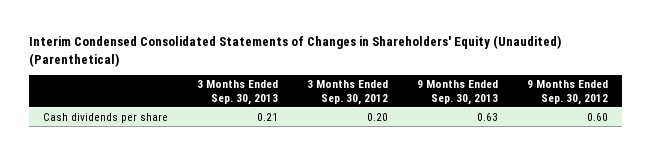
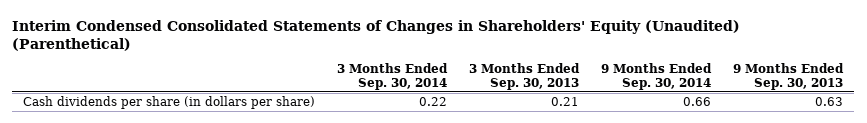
[307,79,389,105] 3 Months Ended Sep. 30, 2012 -> none
[526,79,608,105] 9 Months Ended Sep. 30, 2012 -> none
none -> [337,63,449,91] 3 Months Ended Sep. 30, 2014
none -> [601,63,713,91] 9 Months Ended Sep. 30, 2014
[43,112,169,123] Cash dividends per share -> [23,96,316,110] Cash dividends per share (in dollars per share)

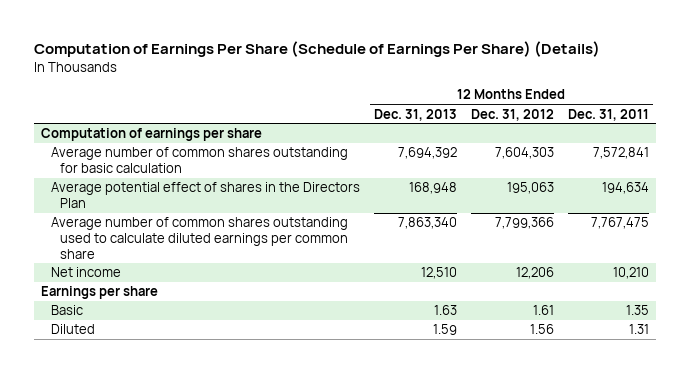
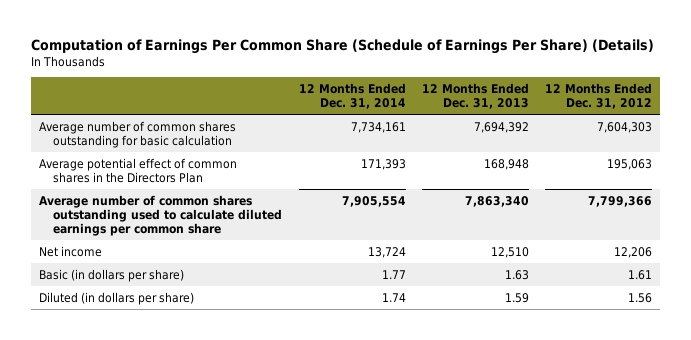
[34,41,601,58] Computation of Earnings Per Share (Schedule of Earnings Per Share) (Details) -> [31,38,655,54] Computation of Earnings Per Common Share (Schedule of Earnings Per Share) (Details)
[568,108,650,121] Dec. 31, 2011 -> none
none -> [298,83,406,110] 12 Months Ended Dec. 31, 2014
[41,128,263,142] Computation of earnings per share -> none
[50,182,360,208] Average potential effect of shares in the Directors Plan -> [39,157,238,183] Average potential effect of common shares in the Directors Plan
[41,286,159,300] Earnings per share -> none
[50,305,83,316] Basic -> [39,268,185,282] Basic (in dollars per share)
[50,324,95,335] Diluted -> [39,291,195,305] Diluted (in dollars per share)

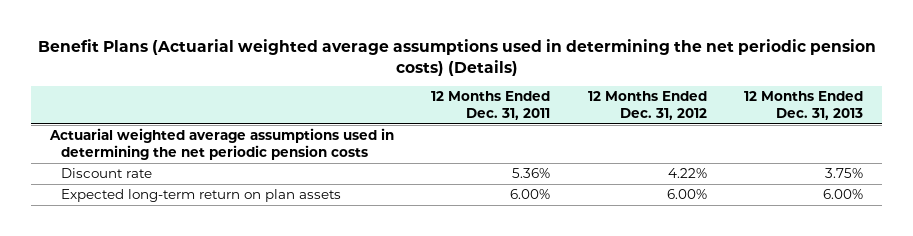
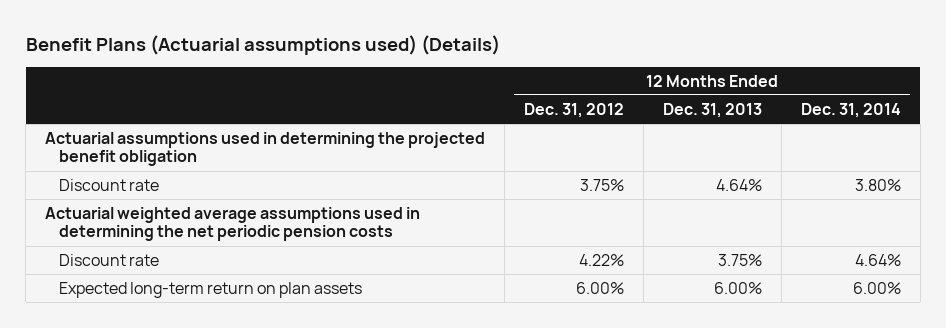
[37,38,876,76] Benefit Plans (Actuarial weighted average assumptions used in determining the net periodic pension costs) (Details) -> [25,34,500,55] Benefit Plans (Actuarial assumptions used) (Details)
[431,90,551,120] 12 Months Ended Dec. 31, 2011 -> none
none -> [800,102,901,118] Dec. 31, 2014
none -> [45,131,486,167] Actuarial assumptions used in determining the projected benefit obligation
none -> [58,178,159,191] Discount rate

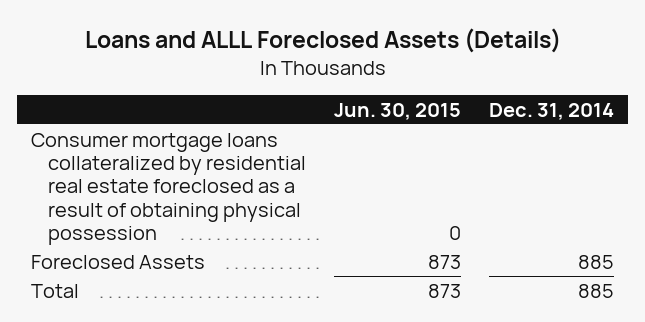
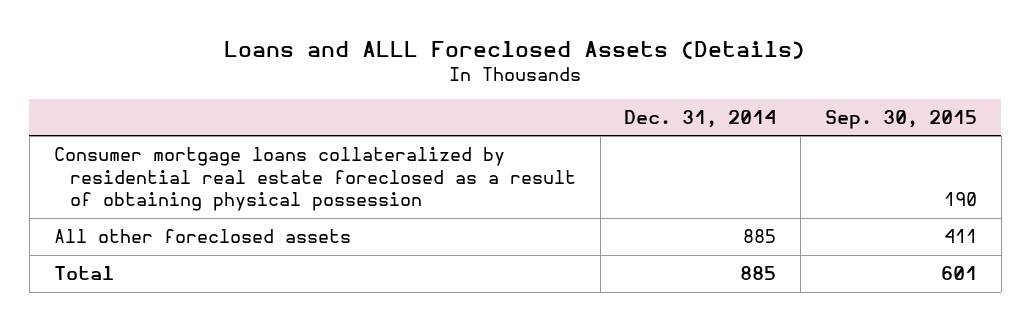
[334,102,462,120] Jun. 30, 2015 -> none
none -> [824,109,977,129] Sep. 30, 2015
[30,254,205,269] Foreclosed Assets -> [53,229,351,244] All other foreclosed assets

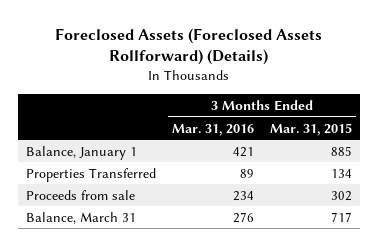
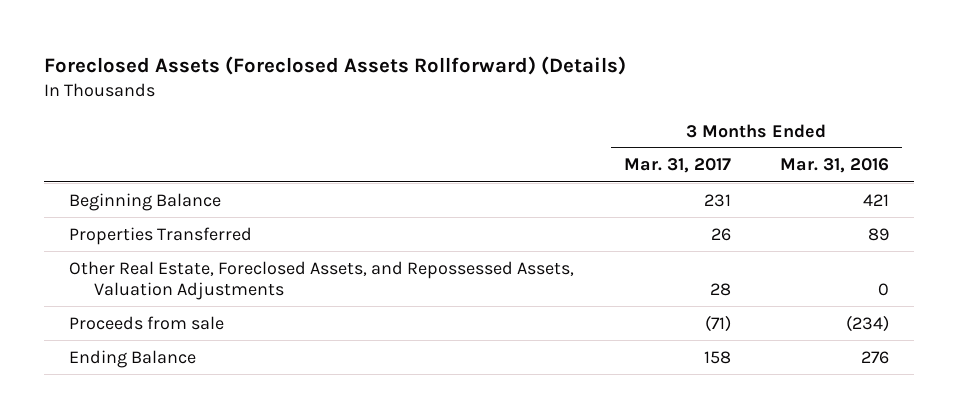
[270,122,353,136] Mar. 31, 2015 -> none
none -> [623,158,731,174] Mar. 31, 2017
[25,145,137,160] Balance, January 1 -> [68,192,221,211] Beginning Balance
none -> [68,260,574,300] Other Real Estate, Foreclosed Assets, and Repossessed Assets, Valuation Adjustments
[233,190,255,201] 234 -> [846,314,890,332] (234)
[25,211,136,224] Balance, March 31 -> [68,349,196,368] Ending Balance

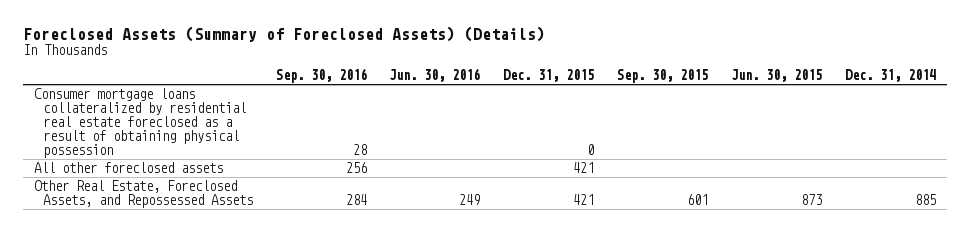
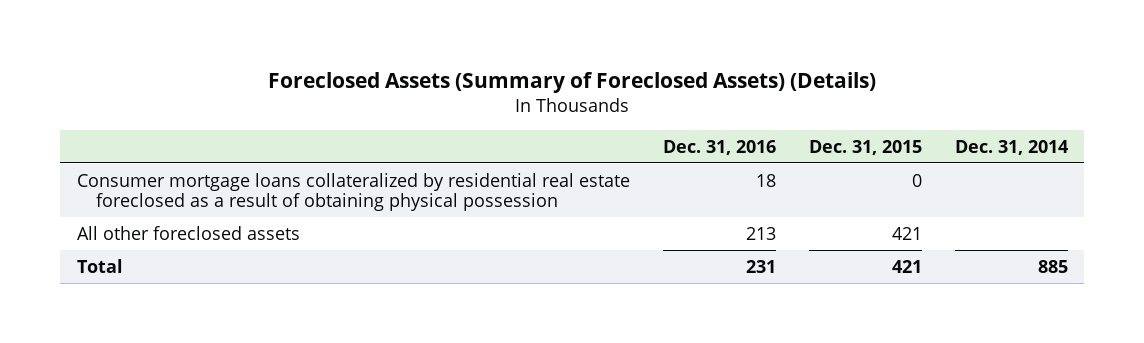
[275,68,367,84] Sep. 30, 2016 -> none
[389,68,481,83] Jun. 30, 2016 -> none
[617,69,709,84] Sep. 30, 2015 -> none
[730,69,822,83] Jun. 30, 2015 -> none
none -> [662,139,776,155] Dec. 31, 2016
[34,180,253,209] Other Real Estate, Foreclosed Assets, and Repossessed Assets -> [76,258,123,273] Total

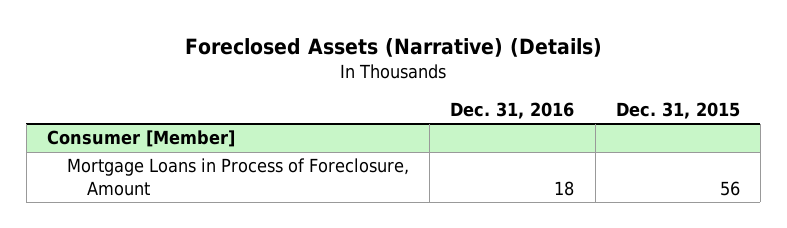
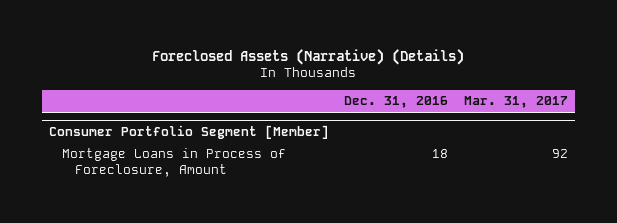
[615,102,740,120] Dec. 31, 2015 -> none
none -> [463,96,568,109] Mar. 31, 2017
[47,130,236,148] Consumer [Member] -> [49,125,330,140] Consumer Portfolio Segment [Member]

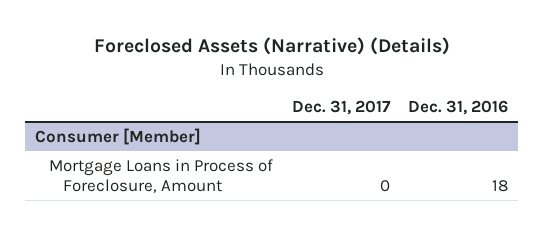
[463,96,568,109] Mar. 31, 2017 -> none
none -> [291,99,391,115] Dec. 31, 2017
[49,125,330,140] Consumer Portfolio Segment [Member] -> [34,127,201,145] Consumer [Member]

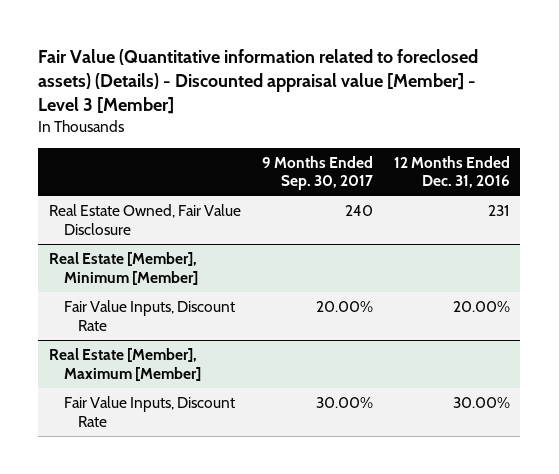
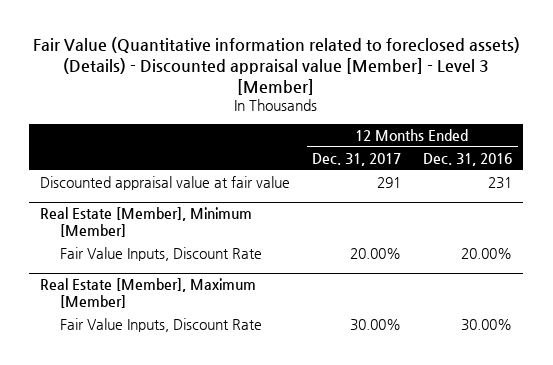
[261,155,373,191] 9 Months Ended Sep. 30, 2017 -> none
none -> [312,152,402,166] Dec. 31, 2017
[48,204,241,235] Real Estate Owned, Fair Value Disclosure -> [40,176,291,191] Discounted appraisal value at fair value

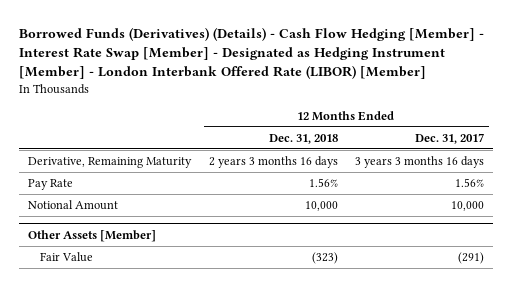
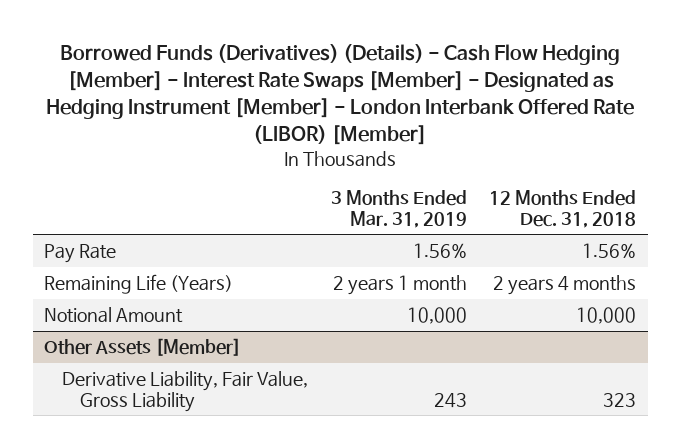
[18,27,484,80] Borrowed Funds (Derivatives) (Details) - Cash Flow Hedging [Member] - Interest Rate Swap [Member] - Designated as Hedging Instrument [Member] - London Interbank Offered Rate (LIBOR) [Member] -> [46,43,635,146] Borrowed Funds (Derivatives) (Details) - Cash Flow Hedging [Member] - Interest Rate Swaps [Member] - Designated as Hedging Instrument [Member] - London Interbank Offered Rate (LIBOR) [Member]
[415,132,485,144] Dec. 31, 2017 -> none
none -> [330,190,467,228] 3 Months Ended Mar. 31, 2019
[27,156,192,168] Derivative, Remaining Maturity -> none
none -> [44,274,234,295] Remaining Life (Years)
[39,251,93,262] Fair Value -> [62,371,309,412] Derivative Liability, Fair Value, Gross Liability
[311,251,338,264] (323) -> [603,392,637,407] 323

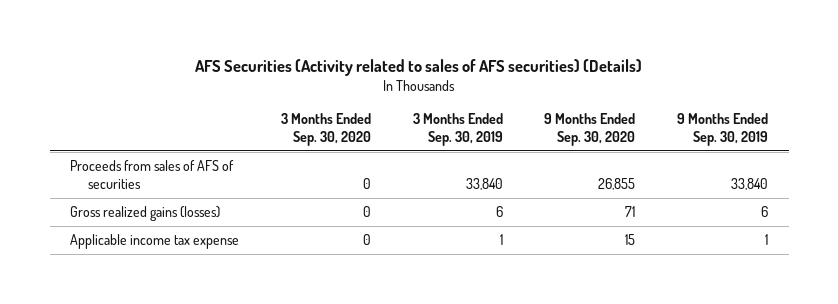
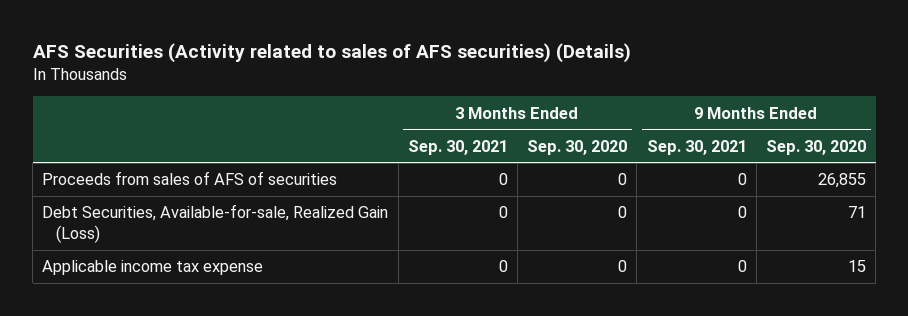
[412,113,503,147] 3 Months Ended Sep. 30, 2019 -> none
[677,113,769,147] 9 Months Ended Sep. 30, 2019 -> none
none -> [407,139,508,155] Sep. 30, 2021
none -> [646,139,747,155] Sep. 30, 2021
[70,206,221,222] Gross realized gains (losses) -> none
none -> [42,204,389,244] Debt Securities, Available-for-sale, Realized Gain (Loss)

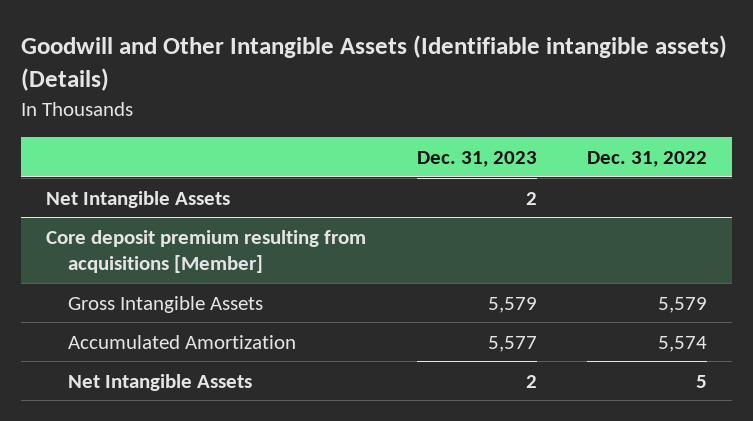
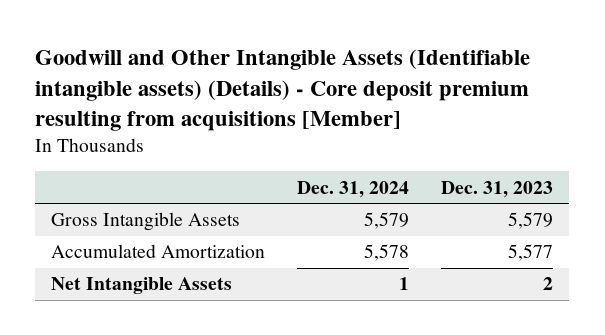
[21,35,728,92] Goodwill and Other Intangible Assets (Identifiable intangible assets) (Details) -> [35,49,531,131] Goodwill and Other Intangible Assets (Identifiable intangible assets) (Details) - Core deposit premium resulting from acquisitions [Member]
[586,150,707,167] Dec. 31, 2022 -> none
none -> [297,180,410,198] Dec. 31, 2024
[46,190,231,208] Net Intangible Assets -> none
[46,229,367,273] Core deposit premium resulting from acquisitions [Member] -> none

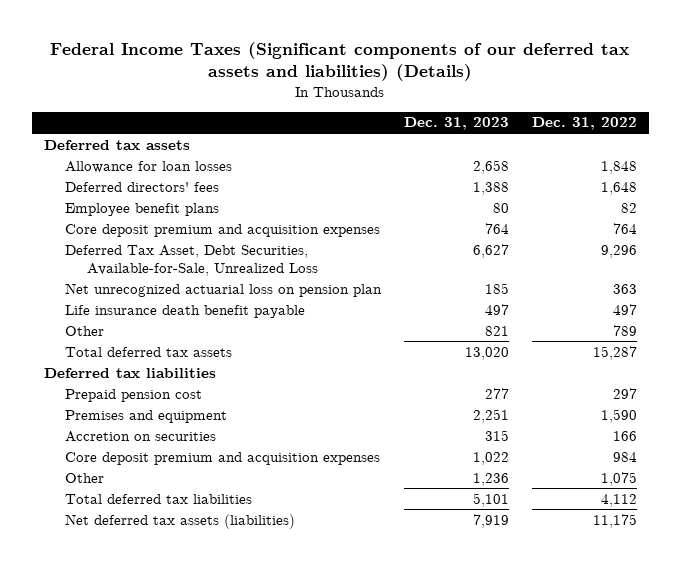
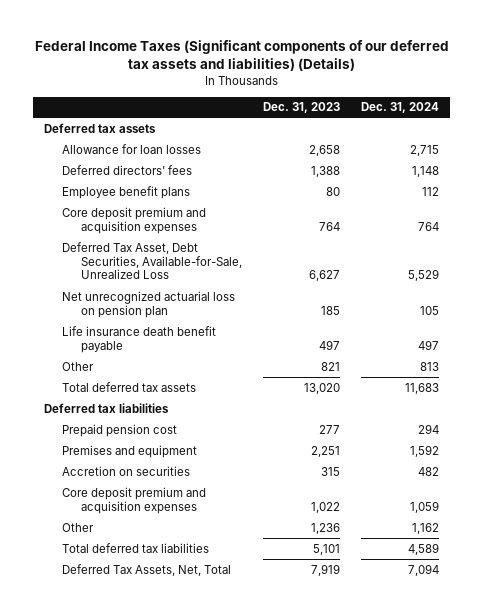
[532,117,638,131] Dec. 31, 2022 -> none
none -> [361,102,440,114] Dec. 31, 2024
[65,513,296,529] Net deferred tax assets (liabilities) -> [62,563,232,576] Deferred Tax Assets, Net, Total

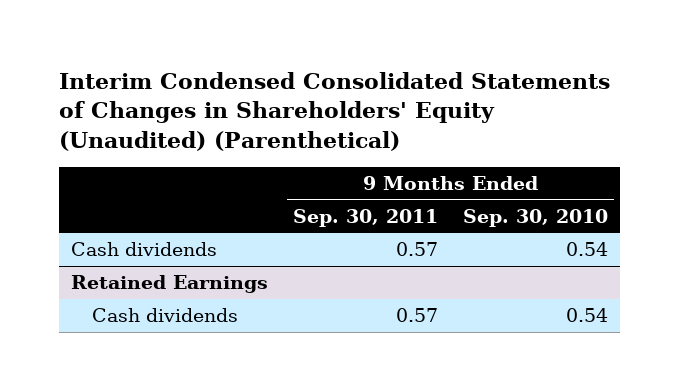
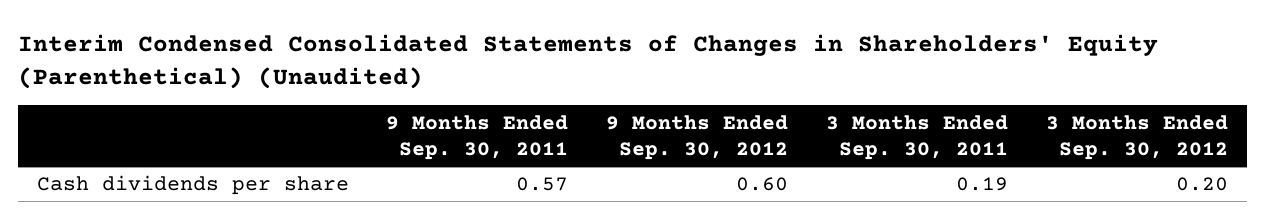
[58,71,610,151] Interim Condensed Consolidated Statements of Changes in Shareholders' Equity (Unaudited) (Parenthetical) -> [17,33,1158,89] Interim Condensed Consolidated Statements of Changes in Shareholders' Equity (Parenthetical) (Unaudited)
[462,208,608,227] Sep. 30, 2010 -> none
none -> [606,114,789,161] 9 Months Ended Sep. 30, 2012
none -> [825,114,1008,161] 3 Months Ended Sep. 30, 2011
none -> [1045,114,1228,161] 3 Months Ended Sep. 30, 2012
[71,275,269,294] Retained Earnings -> none
[92,308,239,323] Cash dividends -> none
[71,242,218,257] Cash dividends -> [36,175,349,196] Cash dividends per share

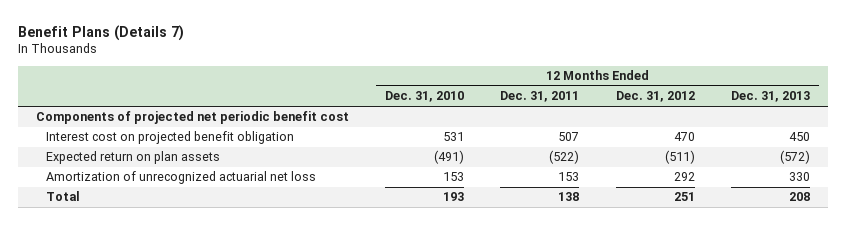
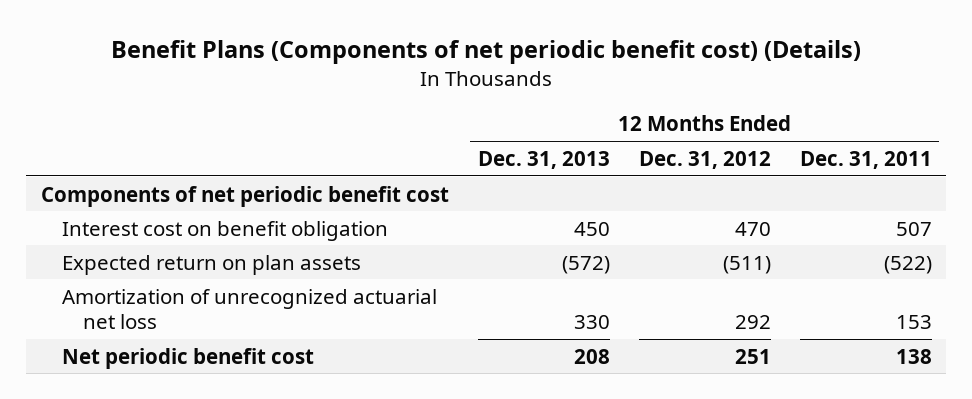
[17,24,184,41] Benefit Plans (Details 7) -> [111,40,862,65] Benefit Plans (Components of net periodic benefit cost) (Details)
[385,91,465,103] Dec. 31, 2010 -> none
[35,111,349,125] Components of projected net periodic benefit cost -> [40,185,449,207] Components of net periodic benefit cost
[46,131,295,145] Interest cost on projected benefit obligation -> [61,220,388,241] Interest cost on benefit obligation
[46,191,81,202] Total -> [61,347,314,369] Net periodic benefit cost

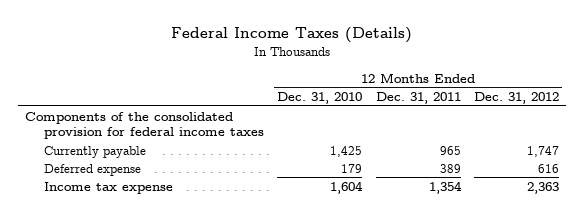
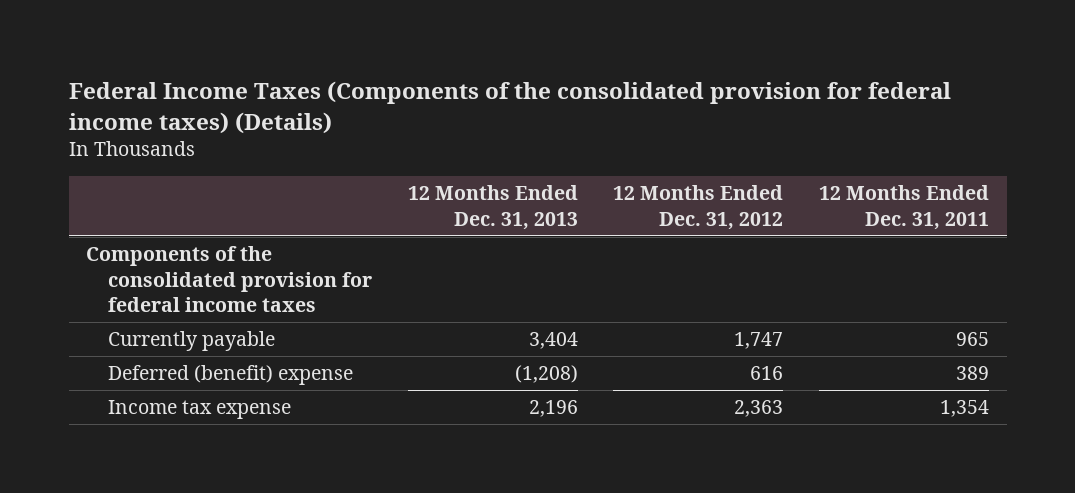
[171,27,413,44] Federal Income Taxes (Details) -> [68,81,951,134] Federal Income Taxes (Components of the consolidated provision for federal income taxes) (Details)
[277,91,363,104] Dec. 31, 2010 -> none
none -> [407,185,578,230] 12 Months Ended Dec. 31, 2013
[43,163,141,176] Deferred expense -> [108,365,354,386] Deferred (benefit) expense

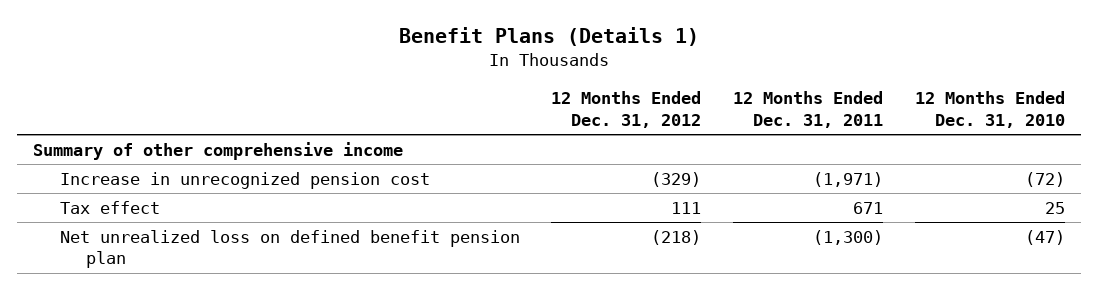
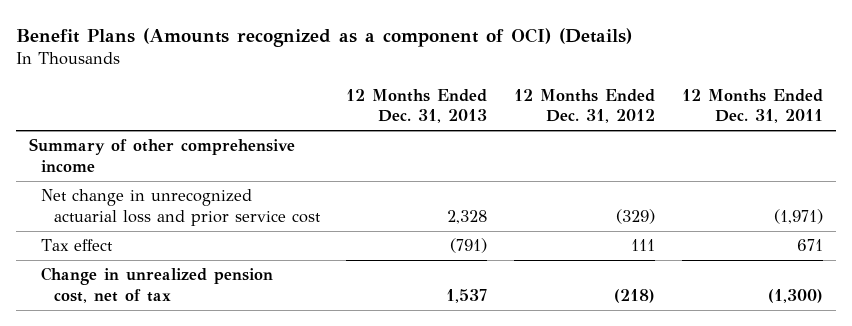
[398,27,699,47] Benefit Plans (Details 1) -> [15,27,632,47] Benefit Plans (Amounts recognized as a component of OCI) (Details)
[914,91,1065,128] 12 Months Ended Dec. 31, 2010 -> none
none -> [346,88,488,124] 12 Months Ended Dec. 31, 2013
[59,171,430,189] Increase in unrecognized pension cost -> [41,189,321,227] Net change in unrecognized actuarial loss and prior service cost
[59,229,520,269] Net unrealized loss on defined benefit pension plan -> [41,267,274,304] Change in unrealized pension cost, net of tax

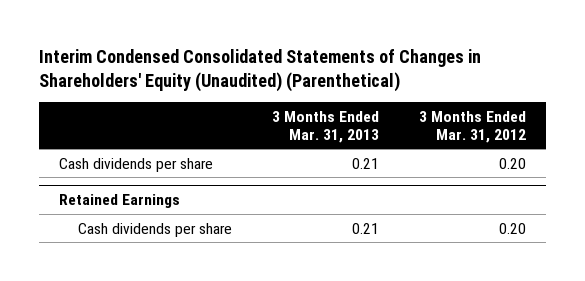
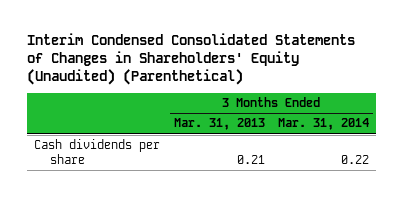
[419,110,527,143] 3 Months Ended Mar. 31, 2012 -> none
none -> [278,118,370,131] Mar. 31, 2014
[58,194,180,209] Retained Earnings -> none
[77,222,232,237] Cash dividends per share -> none

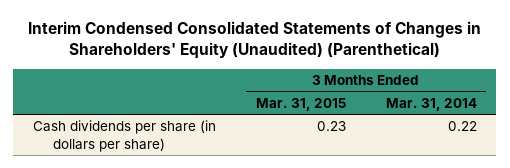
[173,118,265,131] Mar. 31, 2013 -> none
none -> [255,97,346,111] Mar. 31, 2015
[34,139,161,165] Cash dividends per share -> [33,120,217,152] Cash dividends per share (in dollars per share)

